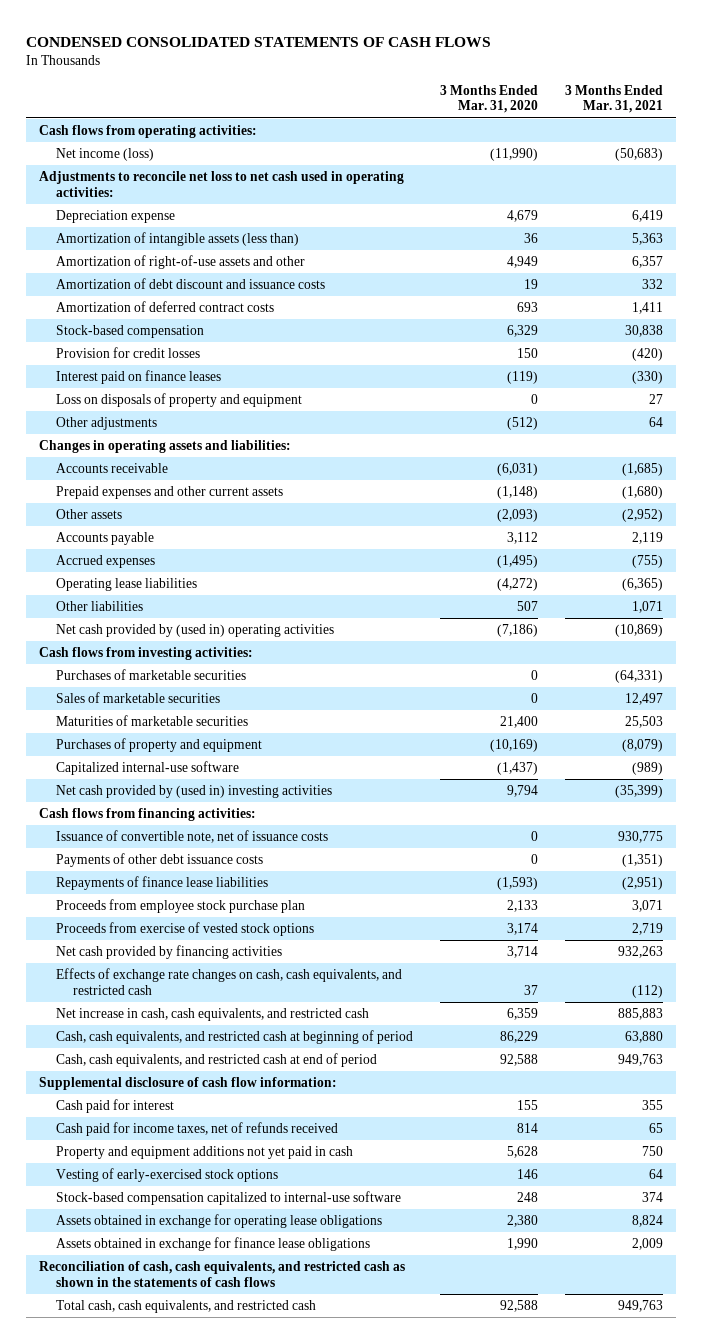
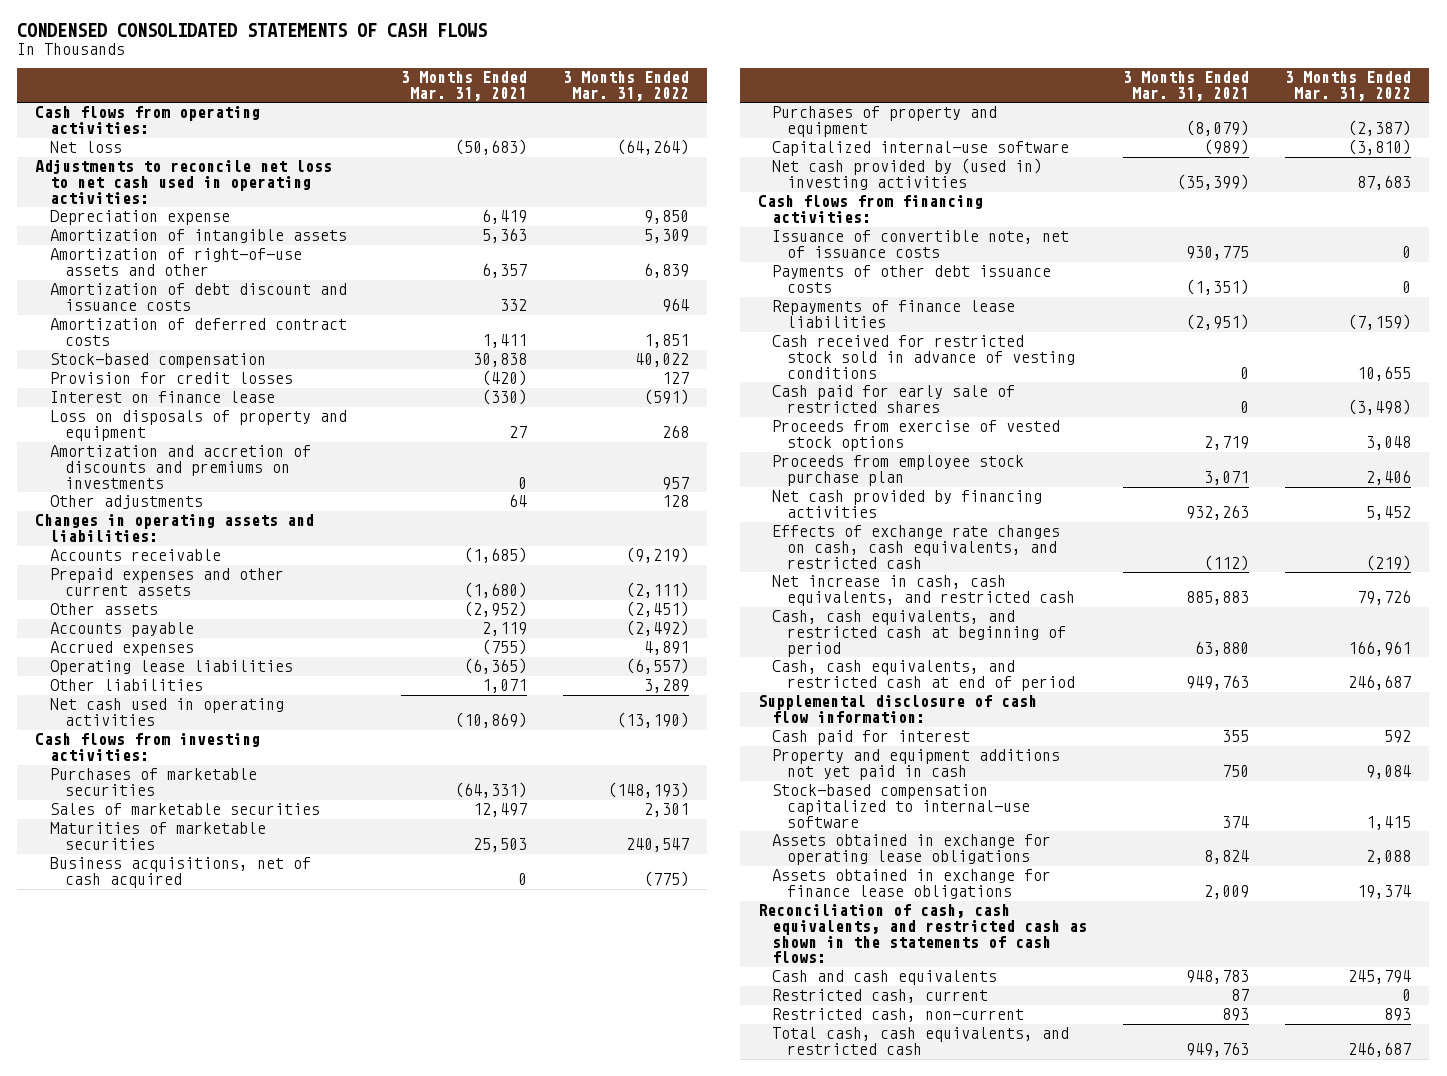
[440,84,539,114] 3 Months Ended Mar. 31, 2020 -> none
none -> [563,71,690,101] 3 Months Ended Mar. 31, 2022
[56,148,155,162] Net income (loss) -> [50,141,123,154] Net loss
[56,232,300,247] Amortization of intangible assets (less than) -> [50,229,348,244] Amortization of intangible assets
[56,370,222,385] Interest paid on finance leases -> [50,391,276,404] Interest on finance lease
none -> [50,445,312,489] Amortization and accretion of discounts and premiums on investments
[56,624,335,638] Net cash provided by (used in) operating activities -> [50,698,285,727] Net cash used in operating activities
none -> [50,857,312,889] Business acquisitions, net of cash acquired
none -> [772,335,1076,379] Cash received for restricted stock sold in advance of vesting conditions
none -> [772,385,1016,414] Cash paid for early sale of restricted shares
[56,899,306,914] Proceeds from employee stock purchase plan -> [772,455,1025,487] Proceeds from employee stock purchase plan
[56,1122,339,1137] Cash paid for income taxes, net of refunds received -> none
[56,1168,279,1183] Vesting of early-exercised stock options -> none
[39,1261,406,1287] Reconciliation of cash, cash equivalents, and restricted cash as shown in the statements of cash flows -> [757,904,1088,964] Reconciliation of cash, cash equivalents, and restricted cash as shown in the statements of cash flows:
none -> [772,970,998,986] Cash and cash equivalents
none -> [772,989,989,1004] Restricted cash, current
none -> [772,1008,1025,1023] Restricted cash, non-current

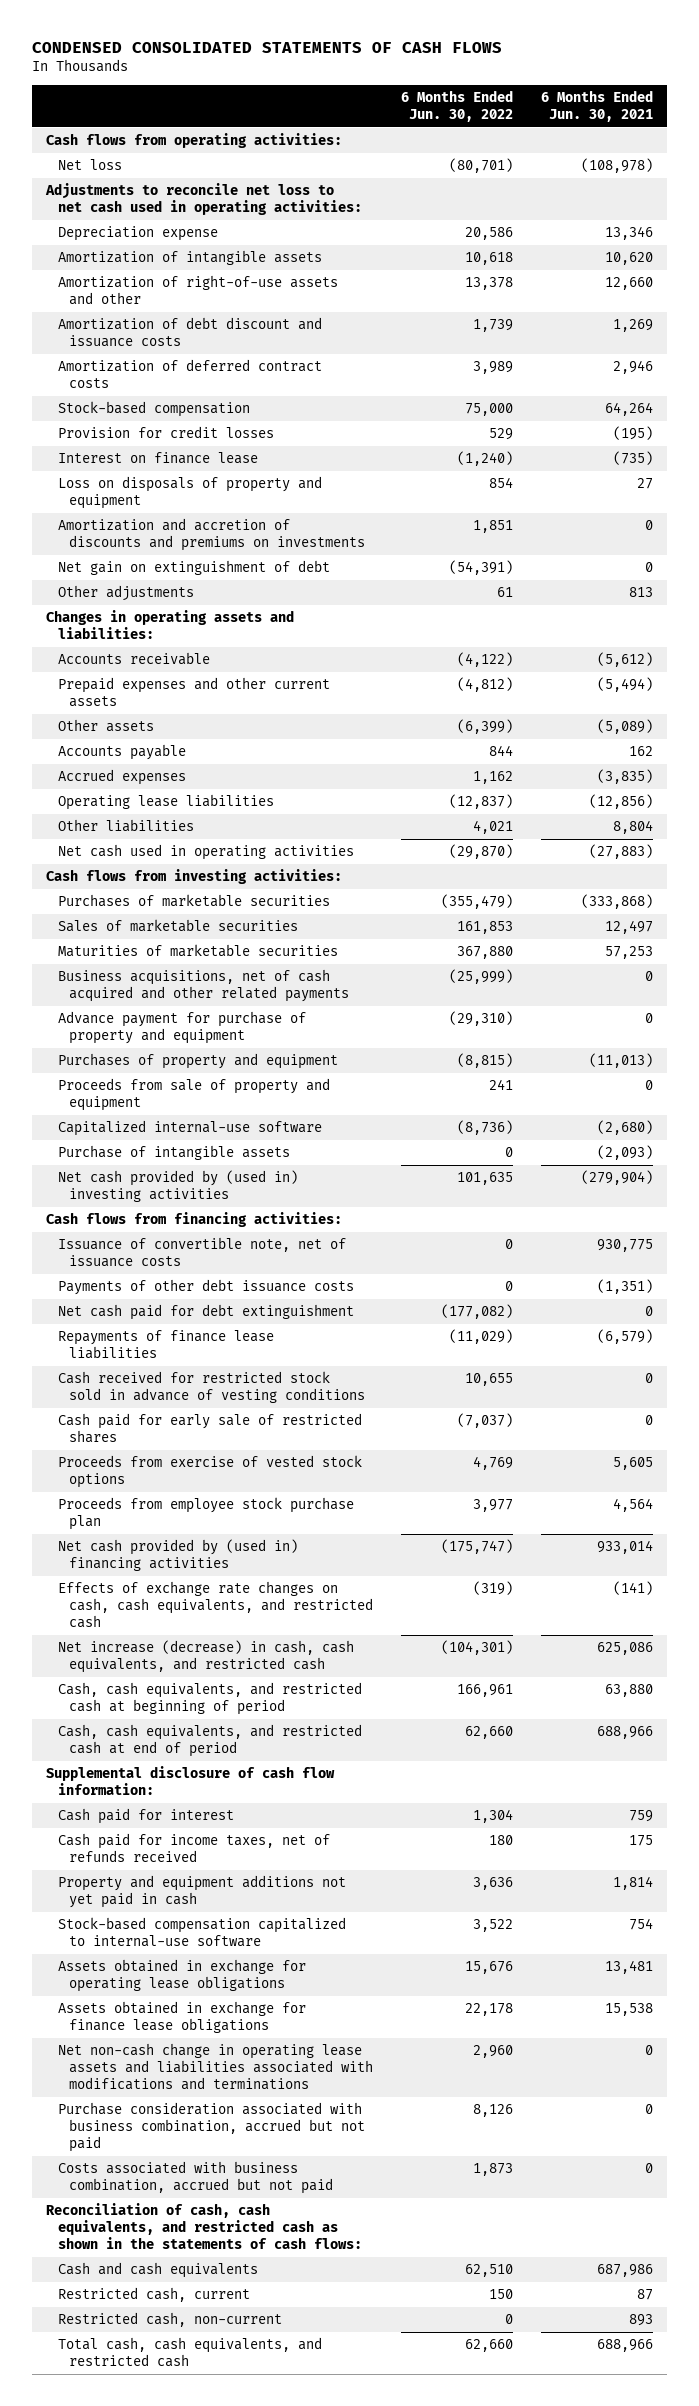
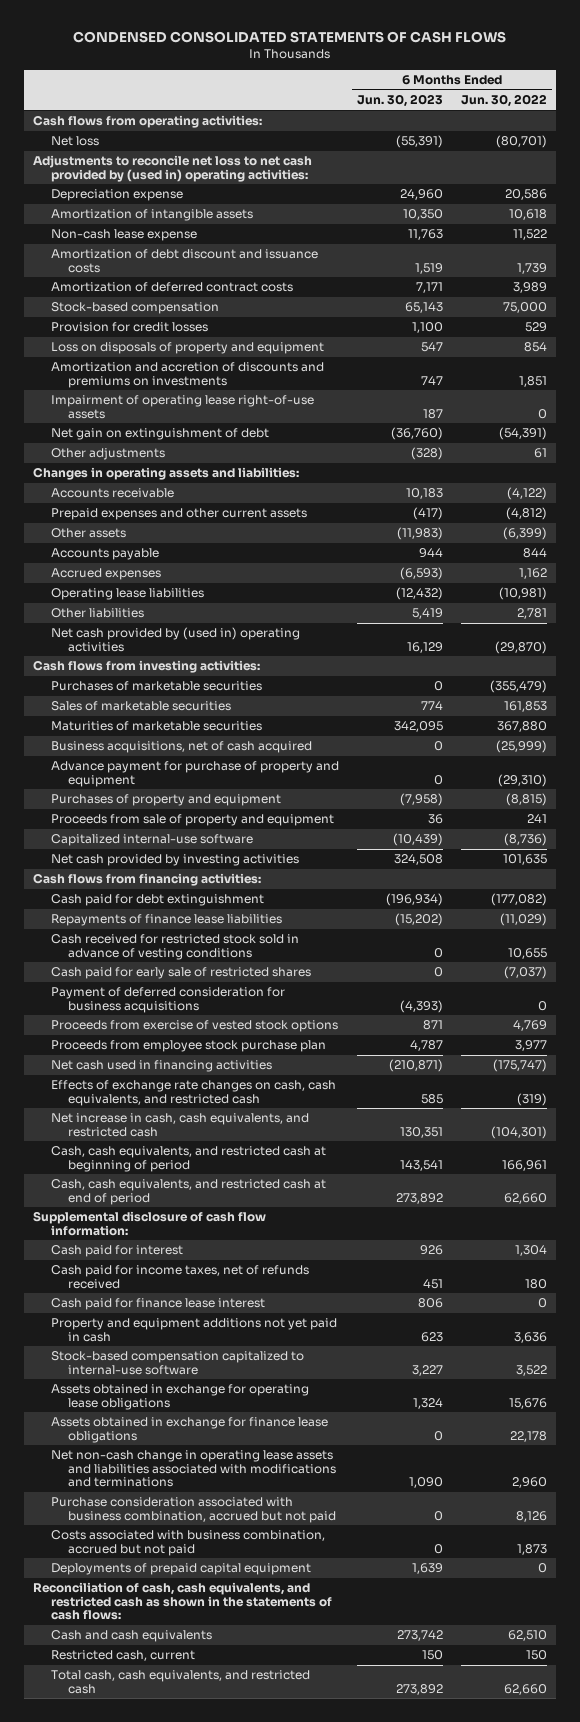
[541,90,654,123] 6 Months Ended Jun. 30, 2021 -> none
none -> [356,94,443,108] Jun. 30, 2023
[45,183,362,216] Adjustments to reconcile net loss to net cash used in operating activities: -> [33,155,313,182] Adjustments to reconcile net loss to net cash provided by (used in) operating activities:
[57,275,338,306] Amortization of right-of-use assets and other -> none
none -> [50,229,197,242] Non-cash lease expense
[57,452,258,465] Interest on finance lease -> none
none -> [50,395,314,419] Impairment of operating lease right-of-use assets
[449,794,514,810] (12,837) -> [498,587,547,601] (10,981)
[473,820,514,835] 4,021 -> [516,608,547,620] 2,781
[57,844,354,861] Net cash used in operating activities -> [50,627,300,652] Net cash provided by (used in) operating activities
[57,969,350,1003] Business acquisitions, net of cash acquired and other related payments -> [50,741,312,754] Business acquisitions, net of cash acquired
[57,1145,290,1161] Purchase of intangible assets -> none
[57,1170,298,1203] Net cash provided by (used in) investing activities -> [50,854,299,867] Net cash provided by investing activities
[57,1237,346,1268] Issuance of convertible note, net of issuance costs -> none
[57,1279,354,1296] Payments of other debt issuance costs -> none
[57,1304,354,1321] Net cash paid for debt extinguishment -> [50,894,264,907] Cash paid for debt extinguishment
none -> [50,987,285,1013] Payment of deferred consideration for business acquisitions
[57,1539,298,1572] Net cash provided by (used in) financing activities -> [50,1060,272,1073] Net cash used in financing activities
[57,1640,354,1674] Net increase (decrease) in cash, cash equivalents, and restricted cash -> [50,1113,309,1137] Net increase in cash, cash equivalents, and restricted cash
none -> [50,1298,265,1311] Cash paid for finance lease interest
none -> [50,1563,311,1576] Deployments of prepaid capital equipment
[57,2312,282,2328] Restricted cash, non-current -> none

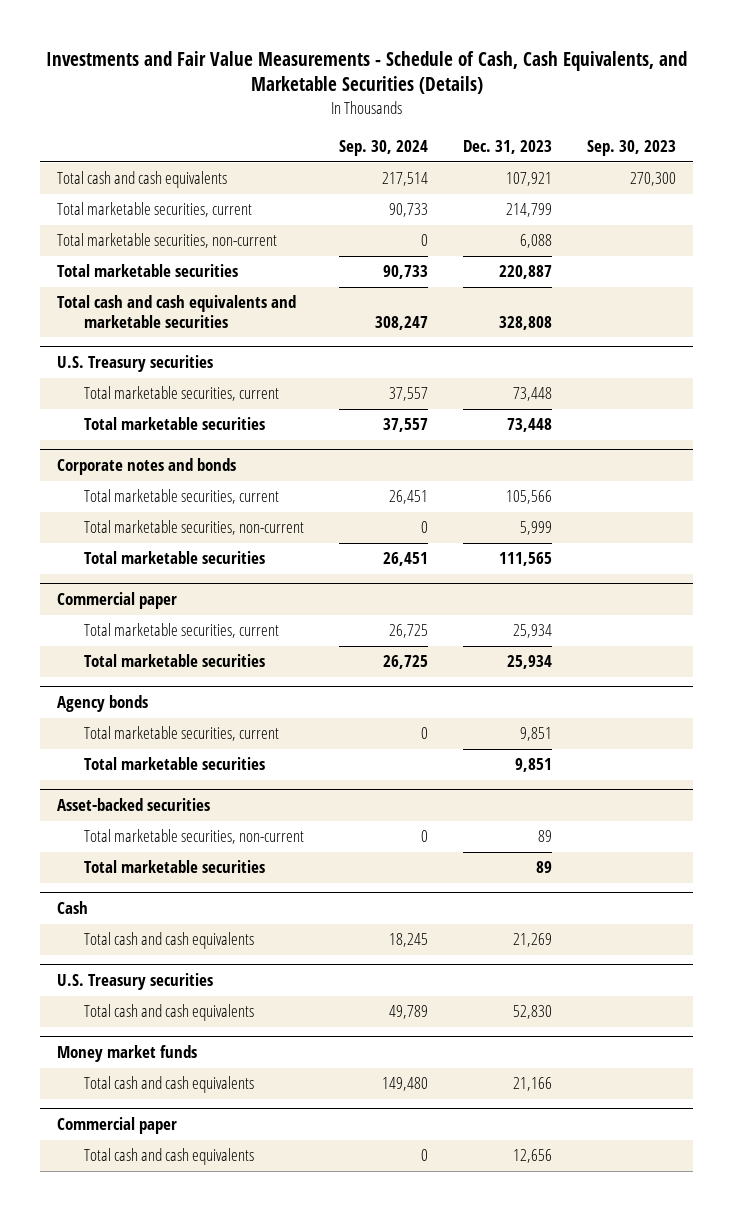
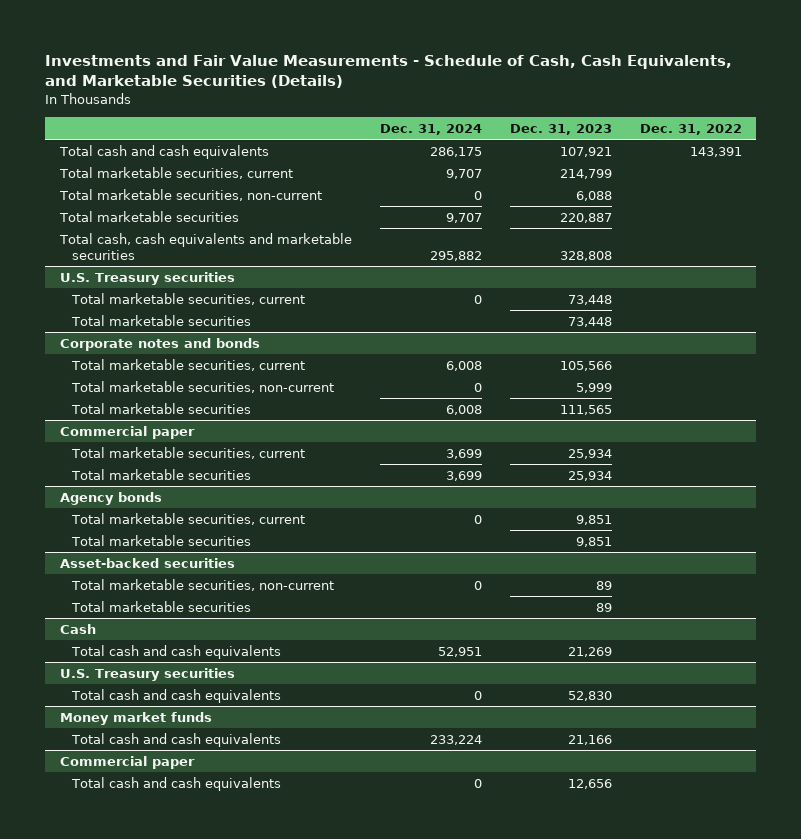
[338,139,428,156] Sep. 30, 2024 -> none
[586,139,676,156] Sep. 30, 2023 -> none
none -> [379,123,482,135] Dec. 31, 2024
none -> [639,123,742,135] Dec. 31, 2022
[57,295,297,328] Total cash and cash equivalents and marketable securities -> [58,232,352,261] Total cash, cash equivalents and marketable securities

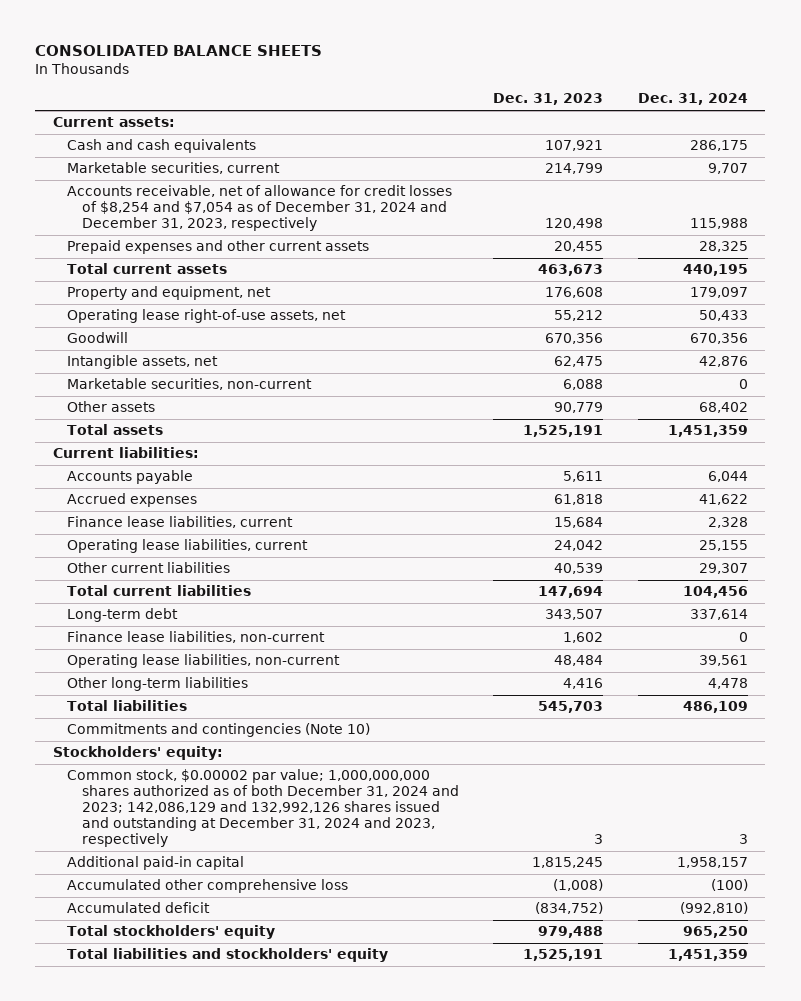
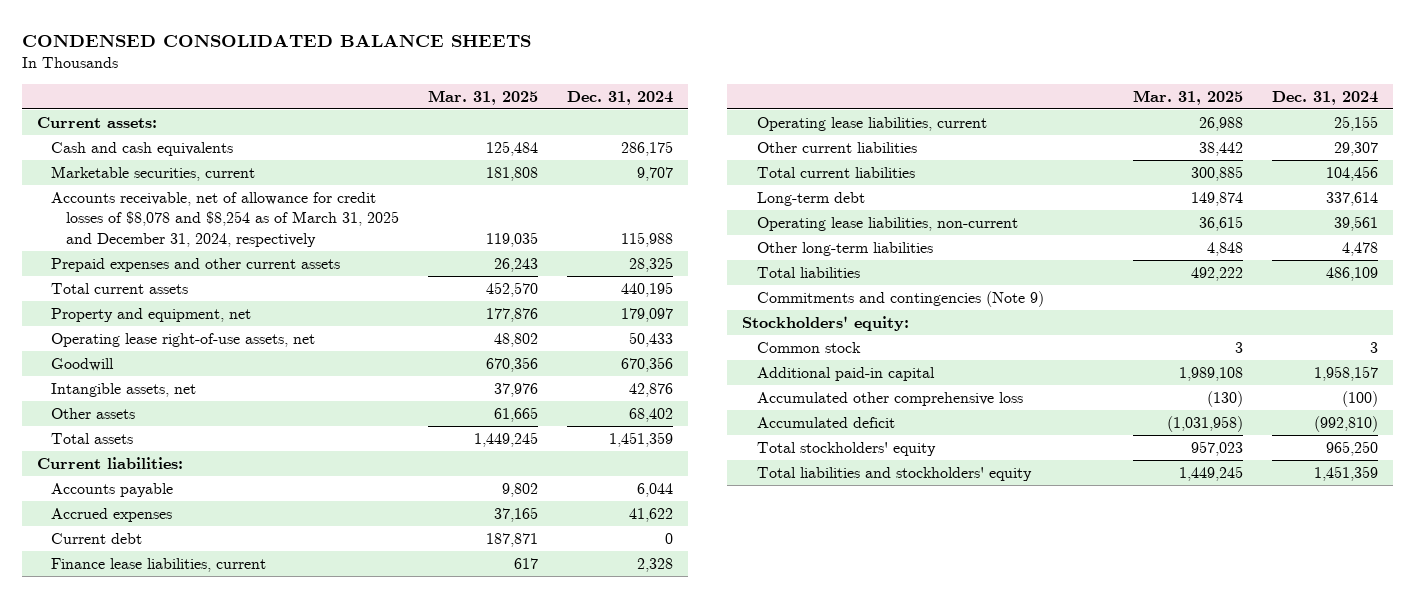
[35,45,323,57] CONSOLIDATED BALANCE SHEETS -> [22,33,532,47] CONDENSED CONSOLIDATED BALANCE SHEETS
[493,93,604,106] Dec. 31, 2023 -> none
none -> [428,89,539,105] Mar. 31, 2025
[67,185,453,232] Accounts receivable, net of allowance for credit losses of $8,254 and $7,054 as of December 31, 2024 and December 31, 2023, respectively -> [51,191,400,247] Accounts receivable, net of allowance for credit losses of $8,078 and $8,254 as of March 31, 2025 and December 31, 2024, respectively
[67,378,313,391] Marketable securities, non-current -> none
none -> [51,532,143,544] Current debt
[67,631,326,644] Finance lease liabilities, non-current -> none
[67,723,371,738] Commitments and contingencies (Note 10) -> [756,290,1044,307] Commitments and contingencies (Note 9)
[67,769,459,847] Common stock, $0.00002 par value; 1,000,000,000 shares authorized as of both December 31, 2024 and 2023; 142,086,129 and 132,992,126 shares issued and outstanding at December 31, 2024 and 2023, respectively -> [756,341,861,353] Common stock

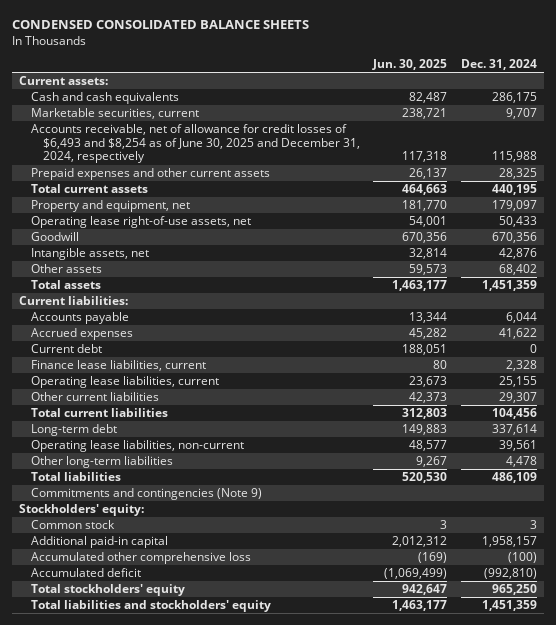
[428,89,539,105] Mar. 31, 2025 -> none
none -> [372,59,448,71] Jun. 30, 2025
[51,191,400,247] Accounts receivable, net of allowance for credit losses of $8,078 and $8,254 as of March 31, 2025 and December 31, 2024, respectively -> [30,124,360,164] Accounts receivable, net of allowance for credit losses of $6,493 and $8,254 as of June 30, 2025 and December 31, 2024, respectively

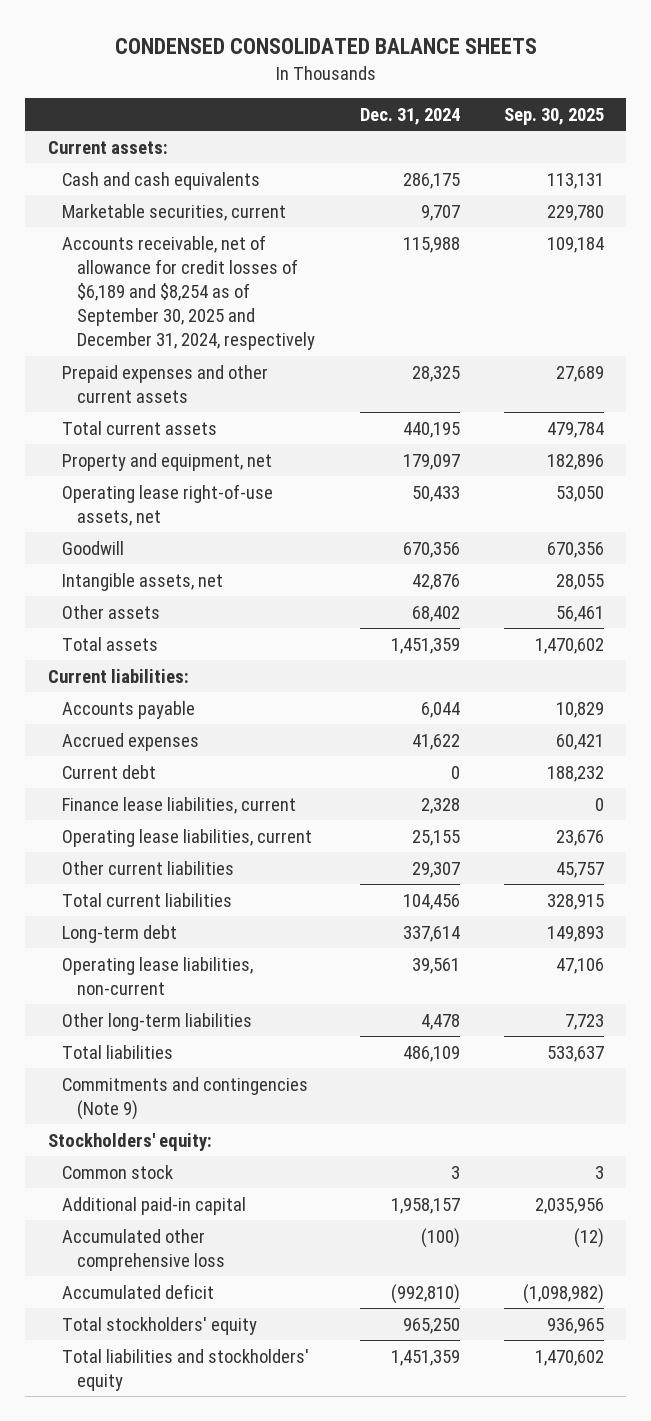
[372,59,448,71] Jun. 30, 2025 -> none
none -> [503,107,604,125] Sep. 30, 2025
[30,124,360,164] Accounts receivable, net of allowance for credit losses of $6,493 and $8,254 as of June 30, 2025 and December 31, 2024, respectively -> [62,234,316,351] Accounts receivable, net of allowance for credit losses of $6,189 and $8,254 as of September 30, 2025 and December 31, 2024, respectively

